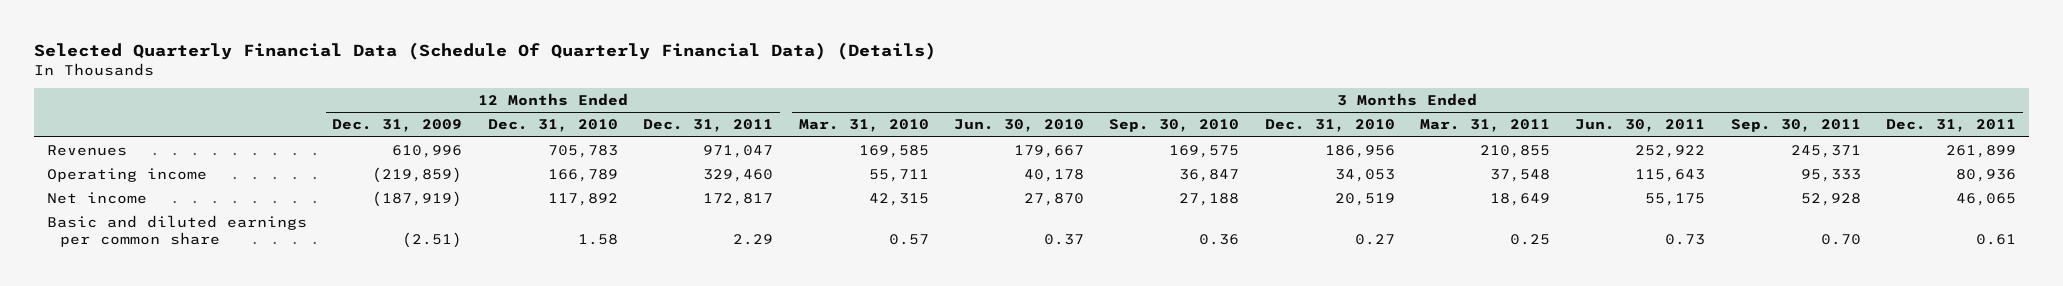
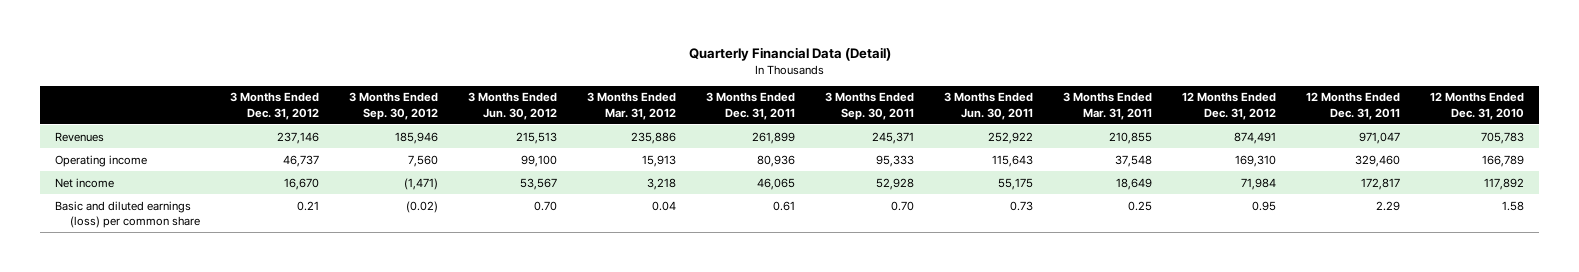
[34,41,937,60] Selected Quarterly Financial Data (Schedule Of Quarterly Financial Data) (Details) -> [688,47,891,62] Quarterly Financial Data (Detail)
[332,119,463,133] Dec. 31, 2009 -> none
[798,119,929,133] Mar. 31, 2010 -> none
[953,119,1084,133] Jun. 30, 2010 -> none
[1109,119,1240,133] Sep. 30, 2010 -> none
[1264,119,1395,133] Dec. 31, 2010 -> none
none -> [229,92,319,120] 3 Months Ended Dec. 31, 2012
none -> [348,92,438,120] 3 Months Ended Sep. 30, 2012
none -> [467,92,557,120] 3 Months Ended Jun. 30, 2012
none -> [586,92,676,120] 3 Months Ended Mar. 31, 2012
none -> [1182,92,1277,120] 12 Months Ended Dec. 31, 2012
[47,214,308,248] Basic and diluted earnings per common share -> [54,200,200,228] Basic and diluted earnings (loss) per common share

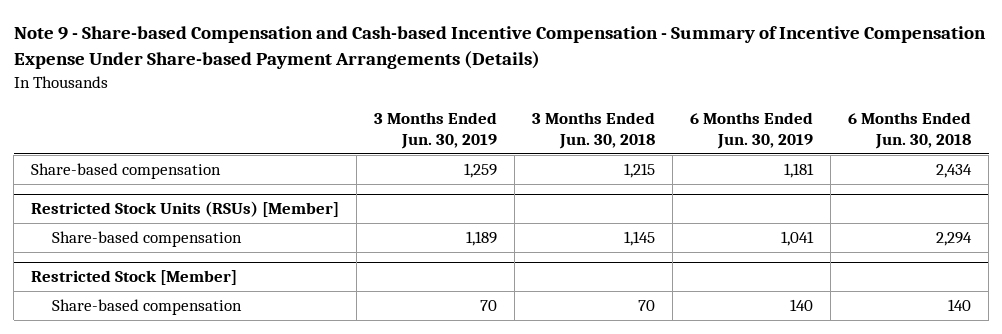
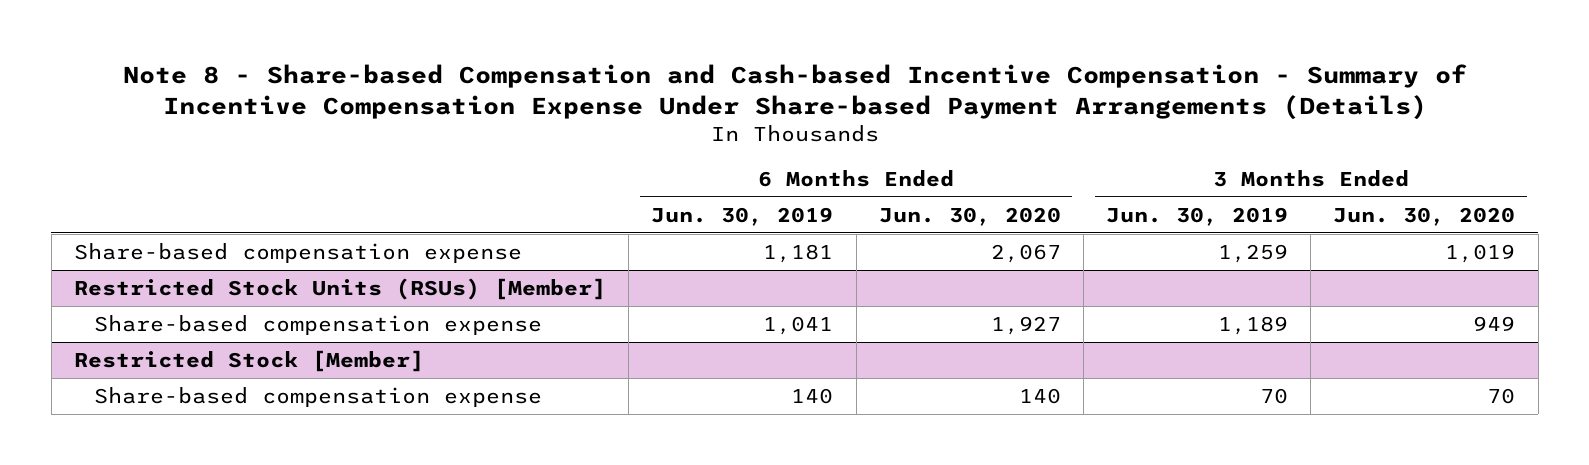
[13,26,986,70] Note 9 - Share-based Compensation and Cash-based Incentive Compensation - Summary of Incentive Compensation Expense Under Share-based Payment Arrangements (Details) -> [122,63,1467,120] Note 8 - Share-based Compensation and Cash-based Incentive Compensation - Summary of Incentive Compensation Expense Under Share-based Payment Arrangements (Details)
[532,112,656,150] 3 Months Ended Jun. 30, 2018 -> none
[848,112,972,150] 6 Months Ended Jun. 30, 2018 -> none
none -> [878,206,1061,226] Jun. 30, 2020
none -> [1333,206,1516,226] Jun. 30, 2020
[31,163,222,180] Share-based compensation -> [73,242,522,263] Share-based compensation expense
[52,231,243,248] Share-based compensation -> [94,314,543,335] Share-based compensation expense
[52,299,243,316] Share-based compensation -> [94,386,543,407] Share-based compensation expense

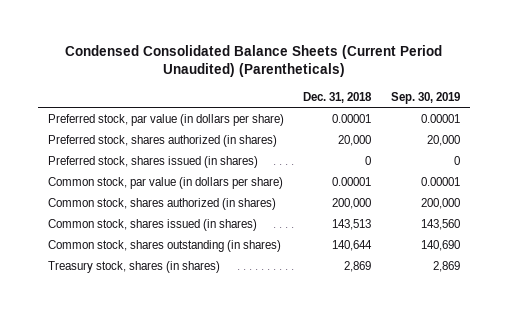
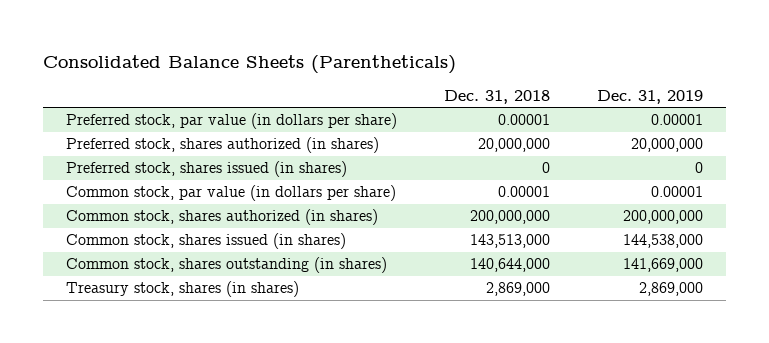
[64,45,442,78] Condensed Consolidated Balance Sheets (Current Period Unaudited) (Parentheticals) -> [42,54,456,74] Consolidated Balance Sheets (Parentheticals)
[391,91,461,104] Sep. 30, 2019 -> none
none -> [597,89,704,104] Dec. 31, 2019
[338,134,372,146] 20,000 -> [478,138,551,153] 20,000,000
[332,197,372,209] 200,000 -> [470,210,551,225] 200,000,000
[332,218,372,230] 143,513 -> [470,234,551,249] 143,513,000
[332,239,373,251] 140,644 -> [470,258,551,273] 140,644,000
[344,260,372,272] 2,869 -> [486,282,551,297] 2,869,000

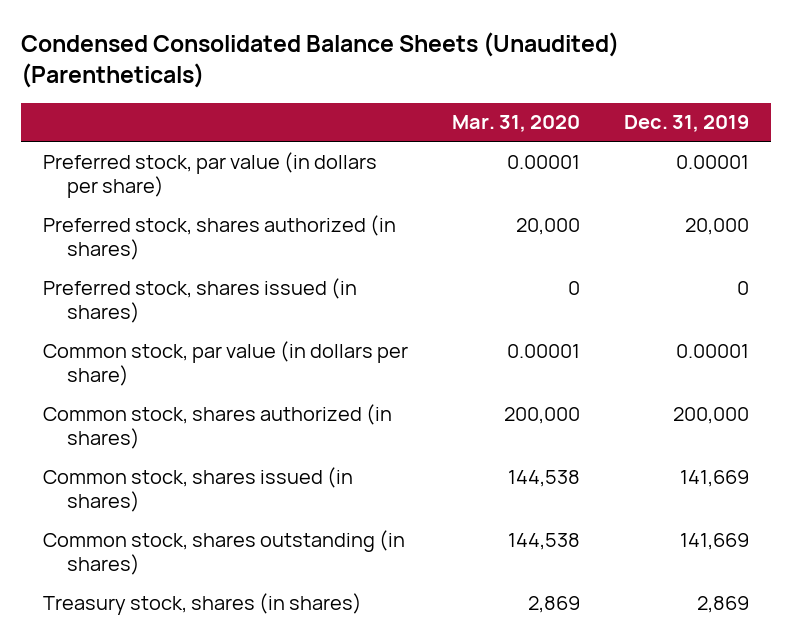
[42,54,456,74] Consolidated Balance Sheets (Parentheticals) -> [21,32,620,88] Condensed Consolidated Balance Sheets (Unaudited) (Parentheticals)
[444,89,551,104] Dec. 31, 2018 -> none
none -> [452,115,581,133] Mar. 31, 2020
[631,138,704,153] 20,000,000 -> [685,217,750,235] 20,000
[623,210,704,225] 200,000,000 -> [673,406,750,424] 200,000
[623,234,704,249] 144,538,000 -> [680,469,750,487] 141,669
[623,258,704,273] 141,669,000 -> [680,532,750,550] 141,669
[639,282,704,297] 2,869,000 -> [697,595,750,613] 2,869

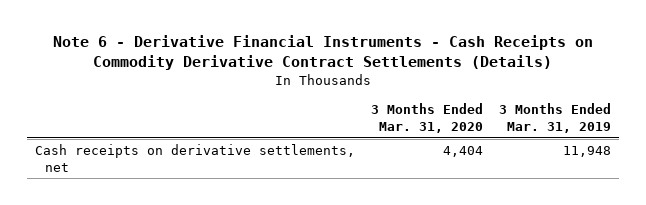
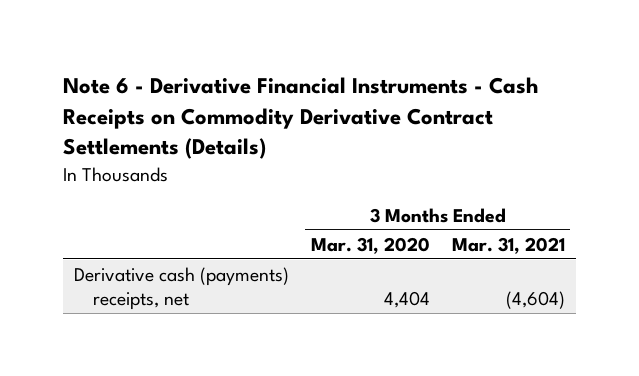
[498,103,611,134] 3 Months Ended Mar. 31, 2019 -> none
none -> [451,236,565,254] Mar. 31, 2021
[34,144,355,173] Cash receipts on derivative settlements, net -> [73,267,289,311] Derivative cash (payments) receipts, net

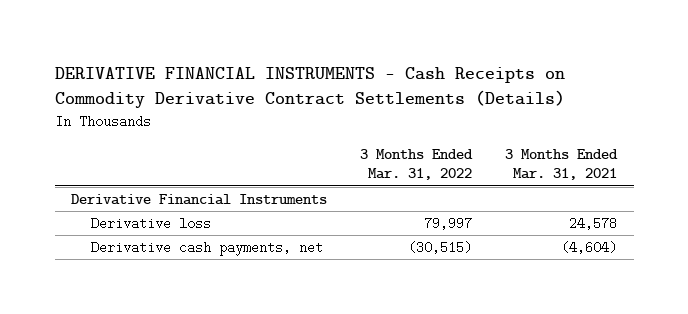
[62,77,538,160] Note 6 - Derivative Financial Instruments - Cash Receipts on Commodity Derivative Contract Settlements (Details) -> [54,67,565,109] DERIVATIVE FINANCIAL INSTRUMENTS - Cash Receipts on Commodity Derivative Contract Settlements (Details)
[310,236,430,254] Mar. 31, 2020 -> none
none -> [360,148,474,181] 3 Months Ended Mar. 31, 2022
none -> [71,194,328,206] Derivative Financial Instruments
none -> [91,217,212,231] Derivative loss
[73,267,289,311] Derivative cash (payments) receipts, net -> [91,241,324,257] Derivative cash payments, net

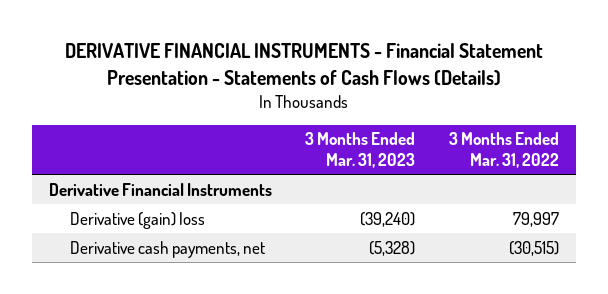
[54,67,565,109] DERIVATIVE FINANCIAL INSTRUMENTS - Cash Receipts on Commodity Derivative Contract Settlements (Details) -> [64,43,543,86] DERIVATIVE FINANCIAL INSTRUMENTS - Financial Statement Presentation - Statements of Cash Flows (Details)
[505,148,619,181] 3 Months Ended Mar. 31, 2021 -> none
none -> [305,132,416,168] 3 Months Ended Mar. 31, 2023
[91,217,212,231] Derivative loss -> [69,211,205,229] Derivative (gain) loss

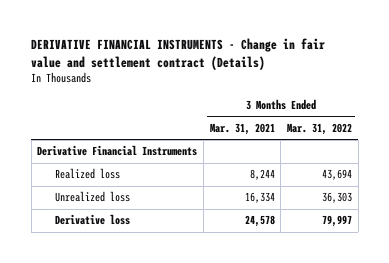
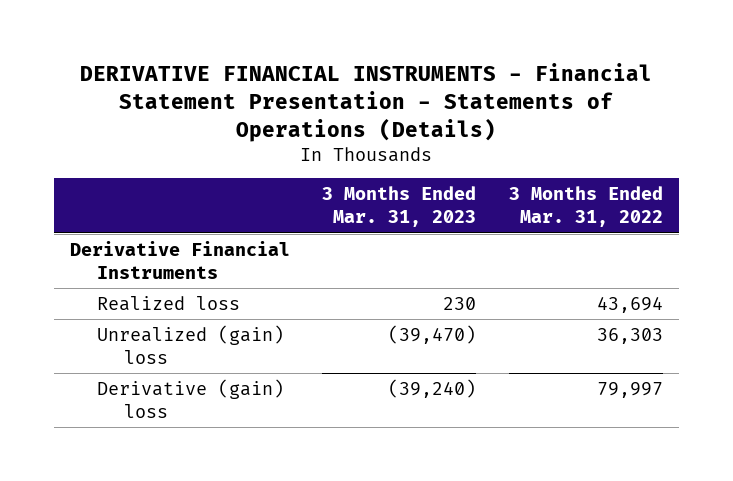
[31,38,326,70] DERIVATIVE FINANCIAL INSTRUMENTS - Change in fair value and settlement contract (Details) -> [80,63,653,142] DERIVATIVE FINANCIAL INSTRUMENTS - Financial Statement Presentation - Statements of Operations (Details)
[209,122,275,135] Mar. 31, 2021 -> none
none -> [322,186,477,228] 3 Months Ended Mar. 31, 2023
[55,191,131,203] Unrealized loss -> [96,324,284,364] Unrealized (gain) loss
[55,214,131,226] Derivative loss -> [96,378,284,418] Derivative (gain) loss

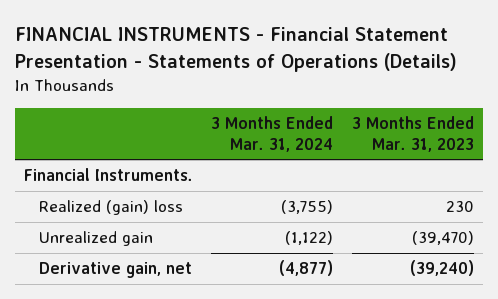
[80,63,653,142] DERIVATIVE FINANCIAL INSTRUMENTS - Financial Statement Presentation - Statements of Operations (Details) -> [15,27,458,72] FINANCIAL INSTRUMENTS - Financial Statement Presentation - Statements of Operations (Details)
[508,186,663,228] 3 Months Ended Mar. 31, 2022 -> none
none -> [211,115,334,152] 3 Months Ended Mar. 31, 2024
[69,240,290,279] Derivative Financial Instruments -> [24,168,194,182] Financial Instruments.
[96,295,240,311] Realized loss -> [38,200,183,216] Realized (gain) loss
[96,324,284,364] Unrealized (gain) loss -> [38,231,153,247] Unrealized gain
[96,378,284,418] Derivative (gain) loss -> [38,262,192,279] Derivative gain, net

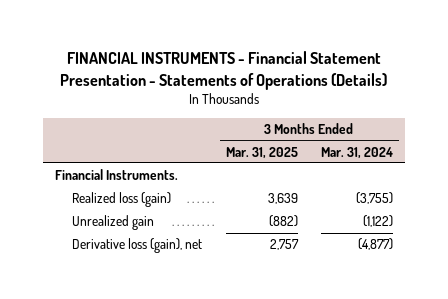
[351,115,474,152] 3 Months Ended Mar. 31, 2023 -> none
none -> [225,146,298,159] Mar. 31, 2025
[38,200,183,216] Realized (gain) loss -> [71,192,171,208] Realized loss (gain)
[38,262,192,279] Derivative gain, net -> [71,238,202,254] Derivative loss (gain), net

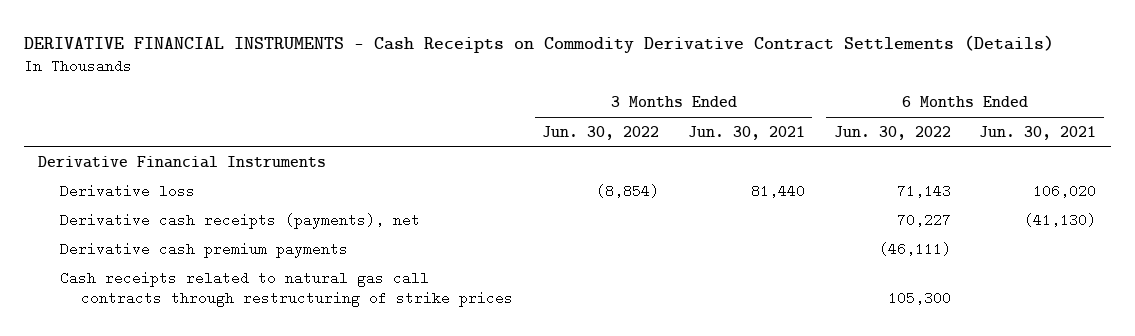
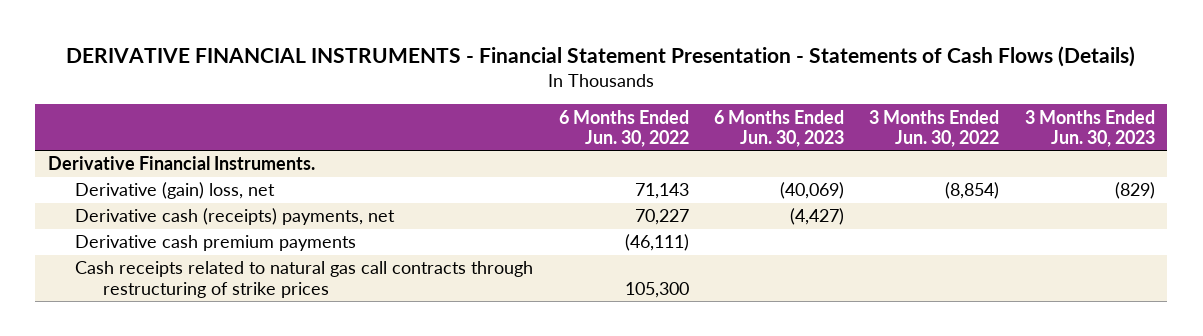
[23,35,1054,54] DERIVATIVE FINANCIAL INSTRUMENTS - Cash Receipts on Commodity Derivative Contract Settlements (Details) -> [66,45,1136,67] DERIVATIVE FINANCIAL INSTRUMENTS - Financial Statement Presentation - Statements of Cash Flows (Details)
[687,125,805,140] Jun. 30, 2021 -> none
[979,125,1097,140] Jun. 30, 2021 -> none
none -> [713,109,844,147] 6 Months Ended Jun. 30, 2023
none -> [1024,109,1155,147] 3 Months Ended Jun. 30, 2023
[38,155,327,168] Derivative Financial Instruments -> [48,156,316,171] Derivative Financial Instruments.
[59,183,195,198] Derivative loss -> [75,182,276,200] Derivative (gain) loss, net
[59,212,420,229] Derivative cash receipts (payments), net -> [75,208,396,226] Derivative cash (receipts) payments, net

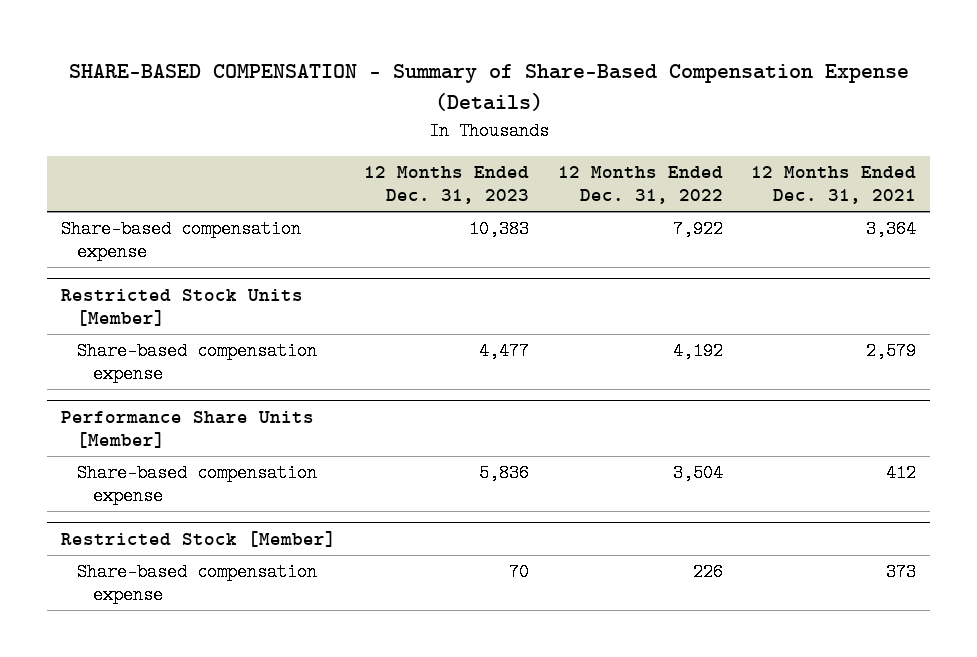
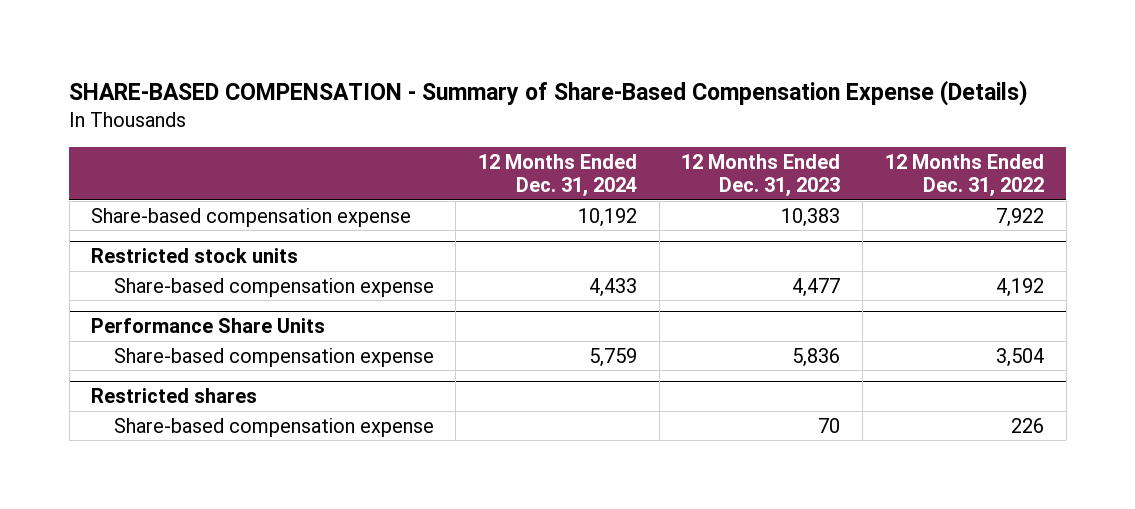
[750,166,916,205] 12 Months Ended Dec. 31, 2021 -> none
none -> [477,154,637,198] 12 Months Ended Dec. 31, 2024
[61,288,304,326] Restricted Stock Units [Member] -> [91,248,299,264] Restricted stock units
[61,410,315,448] Performance Share Units [Member] -> [91,318,326,334] Performance Share Units
[61,530,337,547] Restricted Stock [Member] -> [91,388,258,404] Restricted shares

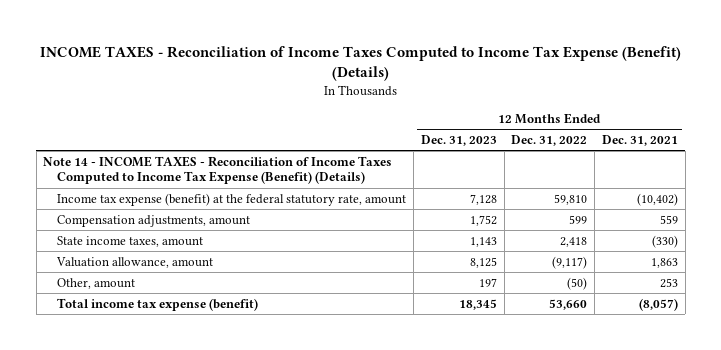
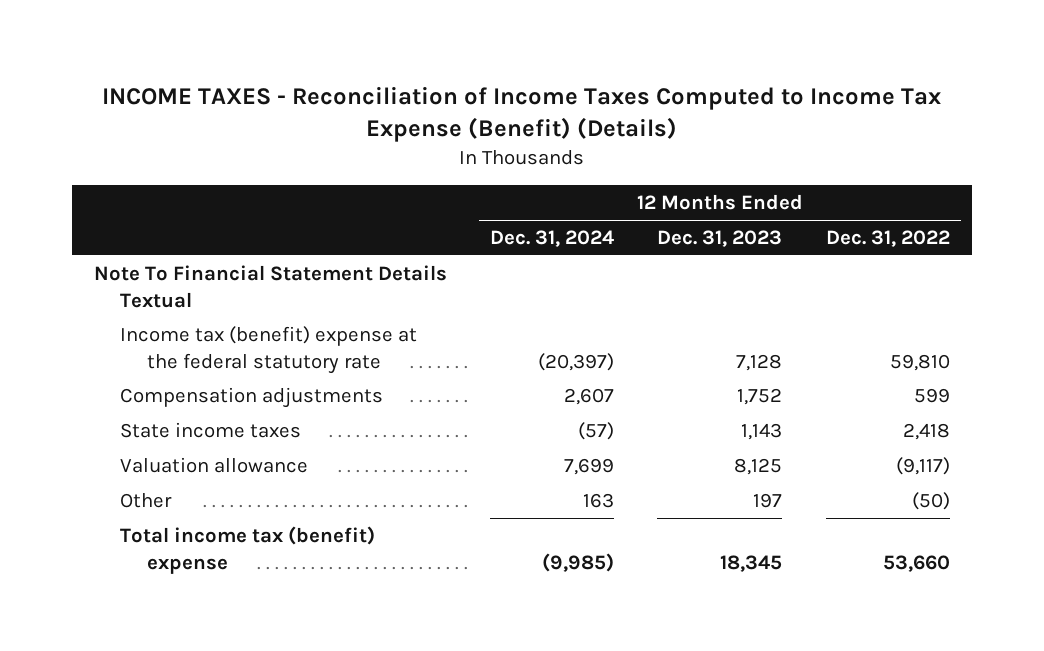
[601,134,678,146] Dec. 31, 2021 -> none
none -> [490,230,615,248] Dec. 31, 2024
[43,155,393,185] Note 14 - INCOME TAXES - Reconciliation of Income Taxes Computed to Income Tax Expense (Benefit) (Details) -> [93,264,447,308] Note To Financial Statement Details Textual
[57,192,407,206] Income tax expense (benefit) at the federal statutory rate, amount -> [120,325,418,374] Income tax (benefit) expense at the federal statutory rate
[57,214,251,227] Compensation adjustments, amount -> [120,386,384,408] Compensation adjustments
[57,235,204,247] State income taxes, amount -> [120,421,302,438] State income taxes
[56,256,214,268] Valuation allowance, amount -> [120,456,309,473] Valuation allowance
[57,277,136,289] Other, amount -> [120,492,173,508] Other
[57,297,259,311] Total income tax expense (benefit) -> [120,525,376,574] Total income tax (benefit) expense

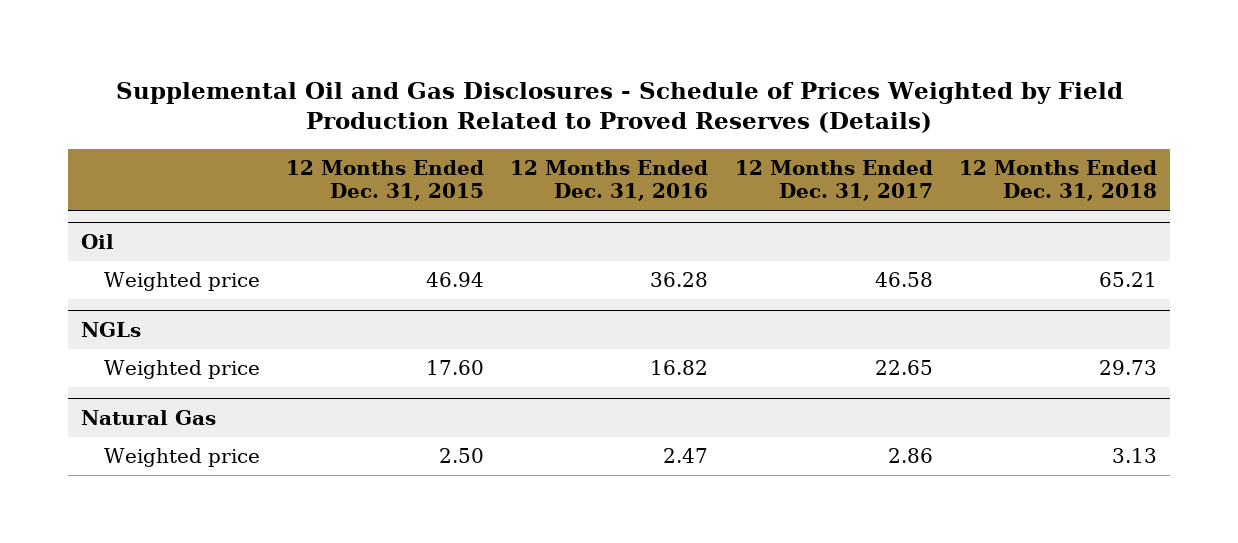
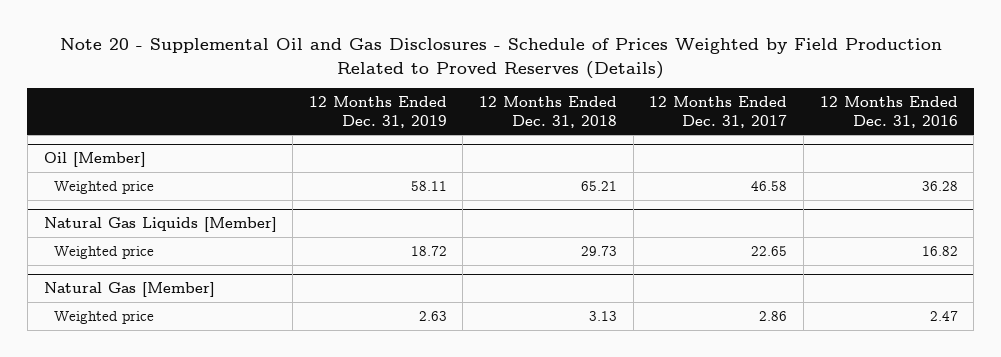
[116,81,1124,134] Supplemental Oil and Gas Disclosures - Schedule of Prices Weighted by Field Production Related to Proved Reserves (Details) -> [59,38,942,79] Note 20 - Supplemental Oil and Gas Disclosures - Schedule of Prices Weighted by Field Production Related to Proved Reserves (Details)
[285,159,484,202] 12 Months Ended Dec. 31, 2015 -> none
none -> [308,96,447,128] 12 Months Ended Dec. 31, 2019
[81,233,115,249] Oil -> [43,152,146,168] Oil [Member]
[81,321,142,337] NGLs -> [43,217,277,233] Natural Gas Liquids [Member]
[81,409,217,425] Natural Gas -> [43,282,215,298] Natural Gas [Member]

